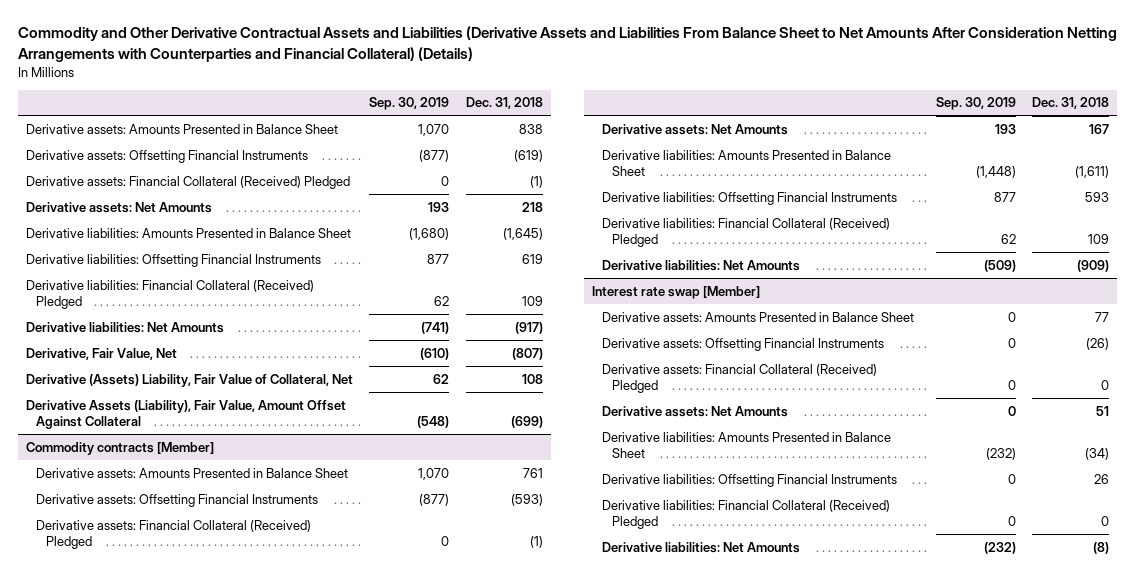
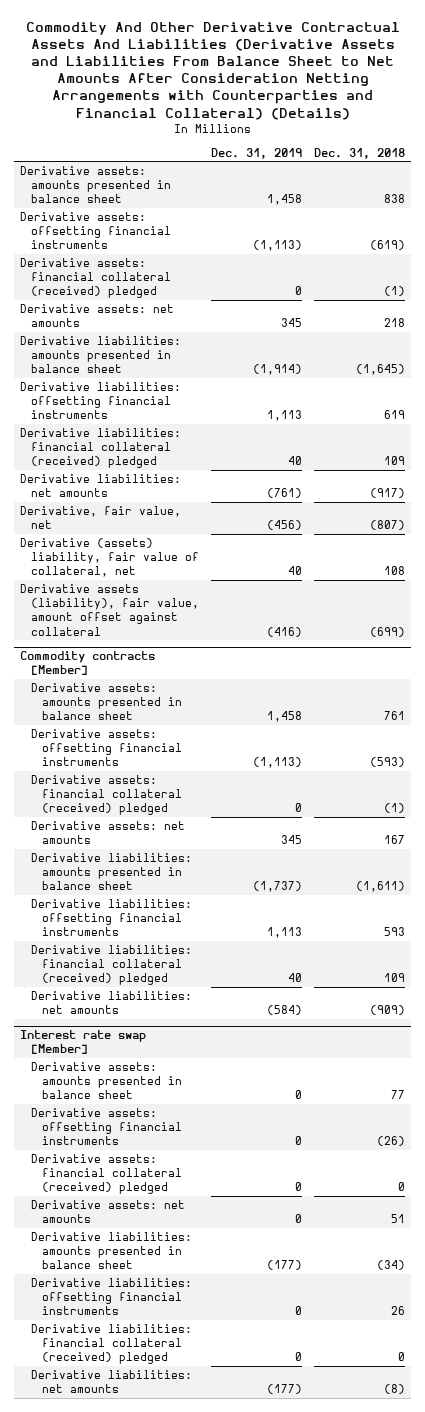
[17,26,1117,62] Commodity and Other Derivative Contractual Assets and Liabilities (Derivative Assets and Liabilities From Balance Sheet to Net Amounts After Consideration Netting Arrangements with Counterparties and Financial Collateral) (Details) -> [25,21,400,120] Commodity And Other Derivative Contractual Assets And Liabilities (Derivative Assets and Liabilities From Balance Sheet to Net Amounts After Consideration Netting Arrangements with Counterparties and Financial Collateral) (Details)
[369,97,450,111] Sep. 30, 2019 -> none
none -> [211,147,303,159] Dec. 31, 2019
[25,123,338,134] Derivative assets: Amounts Presented in Balance Sheet -> [20,165,172,204] Derivative assets: amounts presented in balance sheet
[25,149,308,163] Derivative assets: Offsetting Financial Instruments -> [20,211,172,250] Derivative assets: offsetting financial instruments
[25,175,350,189] Derivative assets: Financial Collateral (Received) Pledged -> [20,257,172,299] Derivative assets: financial collateral (received) pledged
[25,201,212,213] Derivative assets: Net Amounts -> [20,303,175,328] Derivative assets: net amounts
[25,227,351,238] Derivative liabilities: Amounts Presented in Balance Sheet -> [20,335,182,374] Derivative liabilities: amounts presented in balance sheet
[25,253,321,267] Derivative liabilities: Offsetting Financial Instruments -> [20,381,182,420] Derivative liabilities: offsetting financial instruments
[25,279,314,309] Derivative liabilities: Financial Collateral (Received) Pledged -> [20,427,182,469] Derivative liabilities: financial collateral (received) pledged
[25,321,224,333] Derivative liabilities: Net Amounts -> [20,473,182,498] Derivative liabilities: net amounts
[25,347,177,360] Derivative, Fair Value, Net -> [20,505,182,530] Derivative, fair value, net
[25,373,353,387] Derivative (Assets) Liability, Fair Value of Collateral, Net -> [20,537,200,578] Derivative (assets) liability, fair value of collateral, net
[25,399,346,429] Derivative Assets (Liability), Fair Value, Amount Offset Against Collateral -> [20,583,200,636] Derivative assets (liability), fair value, amount offset against collateral
[35,467,348,478] Derivative assets: Amounts Presented in Balance Sheet -> [31,682,182,721] Derivative assets: amounts presented in balance sheet
[35,493,318,507] Derivative assets: Offsetting Financial Instruments -> [31,728,182,767] Derivative assets: offsetting financial instruments
[35,519,311,549] Derivative assets: Financial Collateral (Received) Pledged -> [31,774,182,816] Derivative assets: financial collateral (received) pledged
[602,123,789,135] Derivative assets: Net Amounts -> [31,820,186,845] Derivative assets: net amounts
[602,149,892,176] Derivative liabilities: Amounts Presented in Balance Sheet -> [31,852,193,891] Derivative liabilities: amounts presented in balance sheet
[602,191,898,205] Derivative liabilities: Offsetting Financial Instruments -> [31,898,193,937] Derivative liabilities: offsetting financial instruments
[602,217,891,247] Derivative liabilities: Financial Collateral (Received) Pledged -> [31,944,193,986] Derivative liabilities: financial collateral (received) pledged
[602,259,801,271] Derivative liabilities: Net Amounts -> [31,990,193,1015] Derivative liabilities: net amounts
[602,311,915,322] Derivative assets: Amounts Presented in Balance Sheet -> [31,1061,182,1100] Derivative assets: amounts presented in balance sheet
[602,337,885,351] Derivative assets: Offsetting Financial Instruments -> [31,1107,182,1146] Derivative assets: offsetting financial instruments
[602,363,878,393] Derivative assets: Financial Collateral (Received) Pledged -> [31,1153,182,1195] Derivative assets: financial collateral (received) pledged
[602,405,789,417] Derivative assets: Net Amounts -> [31,1199,186,1224] Derivative assets: net amounts
[602,431,892,458] Derivative liabilities: Amounts Presented in Balance Sheet -> [31,1231,193,1270] Derivative liabilities: amounts presented in balance sheet
[602,473,898,487] Derivative liabilities: Offsetting Financial Instruments -> [31,1277,193,1316] Derivative liabilities: offsetting financial instruments
[602,499,891,529] Derivative liabilities: Financial Collateral (Received) Pledged -> [31,1323,193,1365] Derivative liabilities: financial collateral (received) pledged
[602,541,801,553] Derivative liabilities: Net Amounts -> [31,1369,193,1394] Derivative liabilities: net amounts

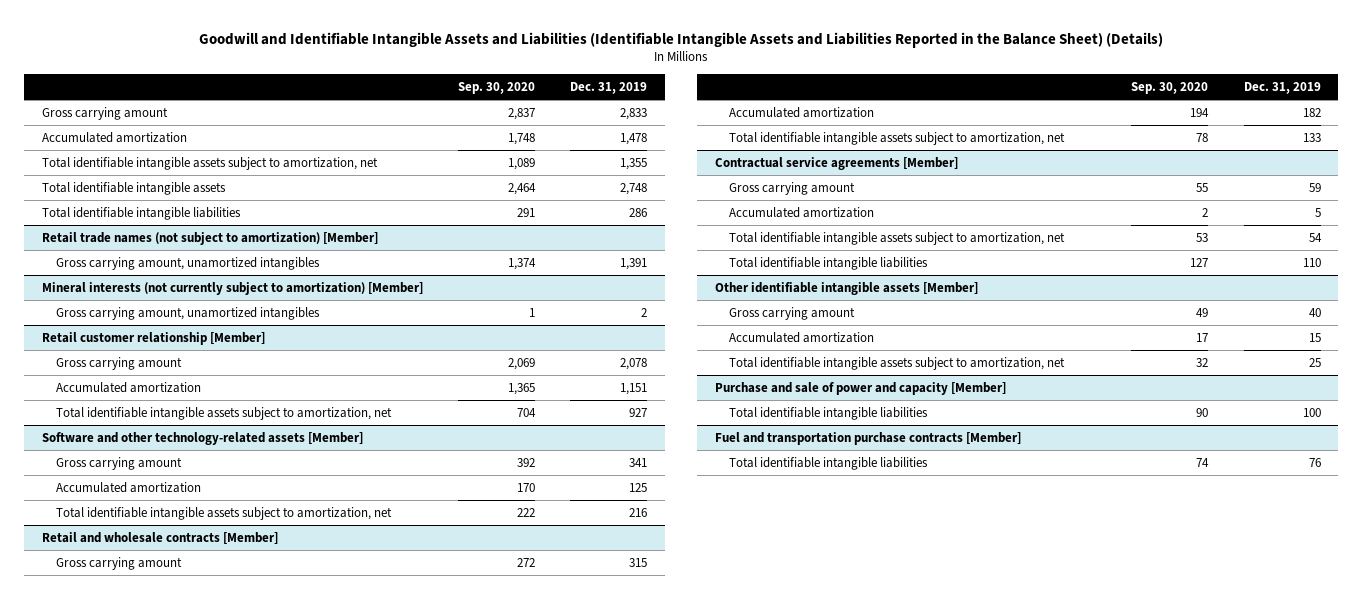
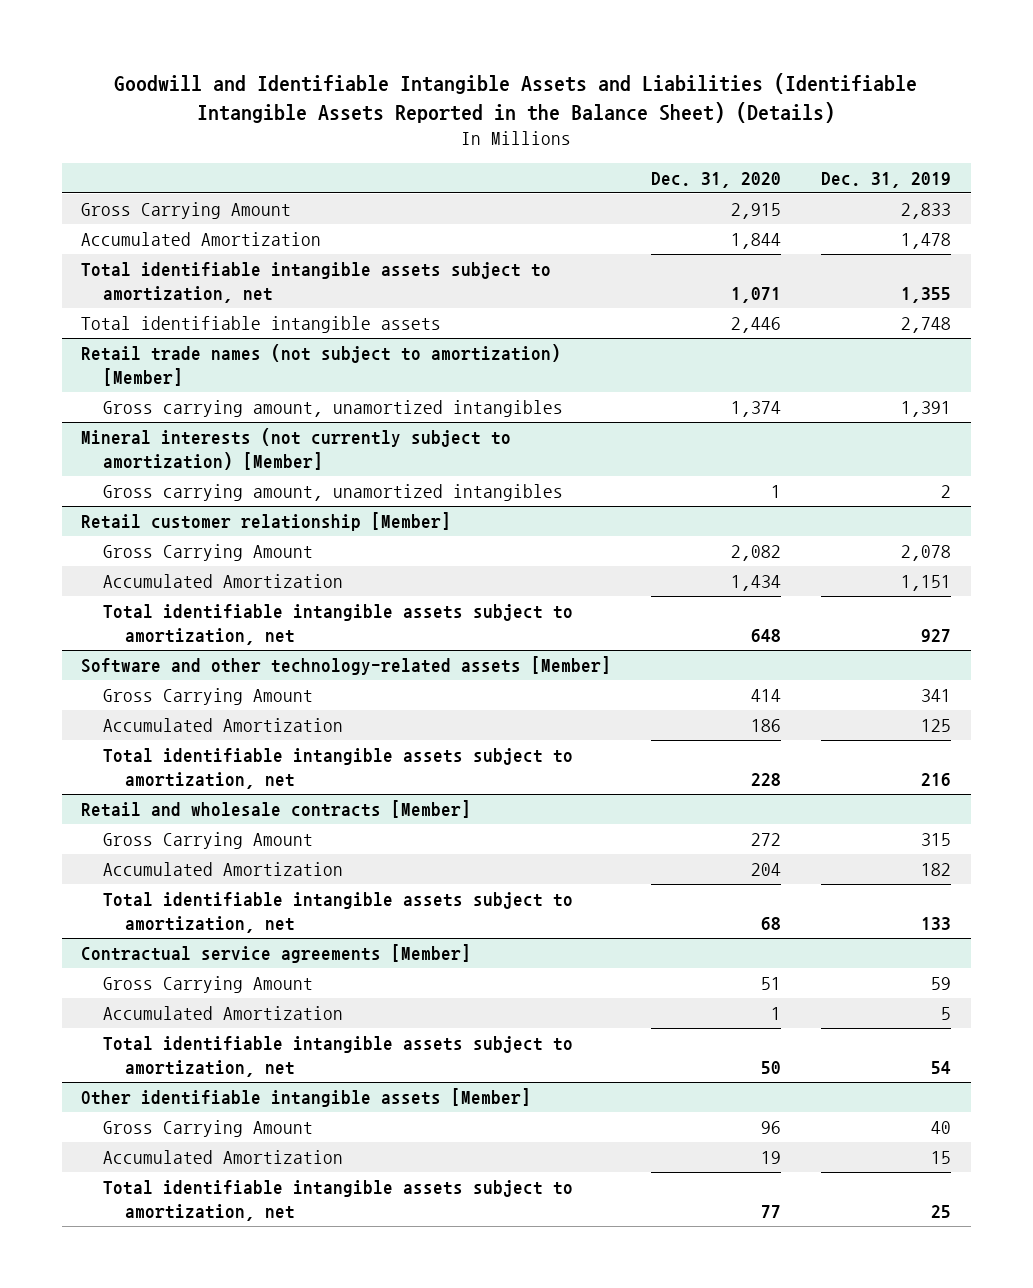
[199,31,1164,48] Goodwill and Identifiable Intangible Assets and Liabilities (Identifiable Intangible Assets and Liabilities Reported in the Balance Sheet) (Details) -> [114,73,918,124] Goodwill and Identifiable Intangible Assets and Liabilities (Identifiable Intangible Assets Reported in the Balance Sheet) (Details)
[458,81,536,94] Sep. 30, 2020 -> none
none -> [651,171,782,188] Dec. 31, 2020
[41,106,168,120] Gross carrying amount -> [81,202,292,220] Gross Carrying Amount
[41,131,187,143] Accumulated amortization -> [81,232,322,247] Accumulated Amortization
[41,206,241,220] Total identifiable intangible liabilities -> none
[56,356,183,370] Gross carrying amount -> [103,544,314,562] Gross Carrying Amount
[56,381,202,393] Accumulated amortization -> [103,574,344,589] Accumulated Amortization
[56,456,183,470] Gross carrying amount -> [103,688,314,706] Gross Carrying Amount
[56,481,202,493] Accumulated amortization -> [103,718,344,733] Accumulated Amortization
[56,556,183,570] Gross carrying amount -> [103,832,314,850] Gross Carrying Amount
[729,106,875,118] Accumulated amortization -> [103,862,344,877] Accumulated Amortization
[729,181,856,195] Gross carrying amount -> [103,976,314,994] Gross Carrying Amount
[729,206,875,218] Accumulated amortization -> [103,1006,344,1021] Accumulated Amortization
[729,256,929,270] Total identifiable intangible liabilities -> none
[729,306,856,320] Gross carrying amount -> [103,1120,314,1138] Gross Carrying Amount
[729,331,875,343] Accumulated amortization -> [103,1150,344,1165] Accumulated Amortization
[714,381,1006,395] Purchase and sale of power and capacity [Member] -> none
[729,406,929,420] Total identifiable intangible liabilities -> none
[714,431,1021,445] Fuel and transportation purchase contracts [Member] -> none
[729,456,929,470] Total identifiable intangible liabilities -> none

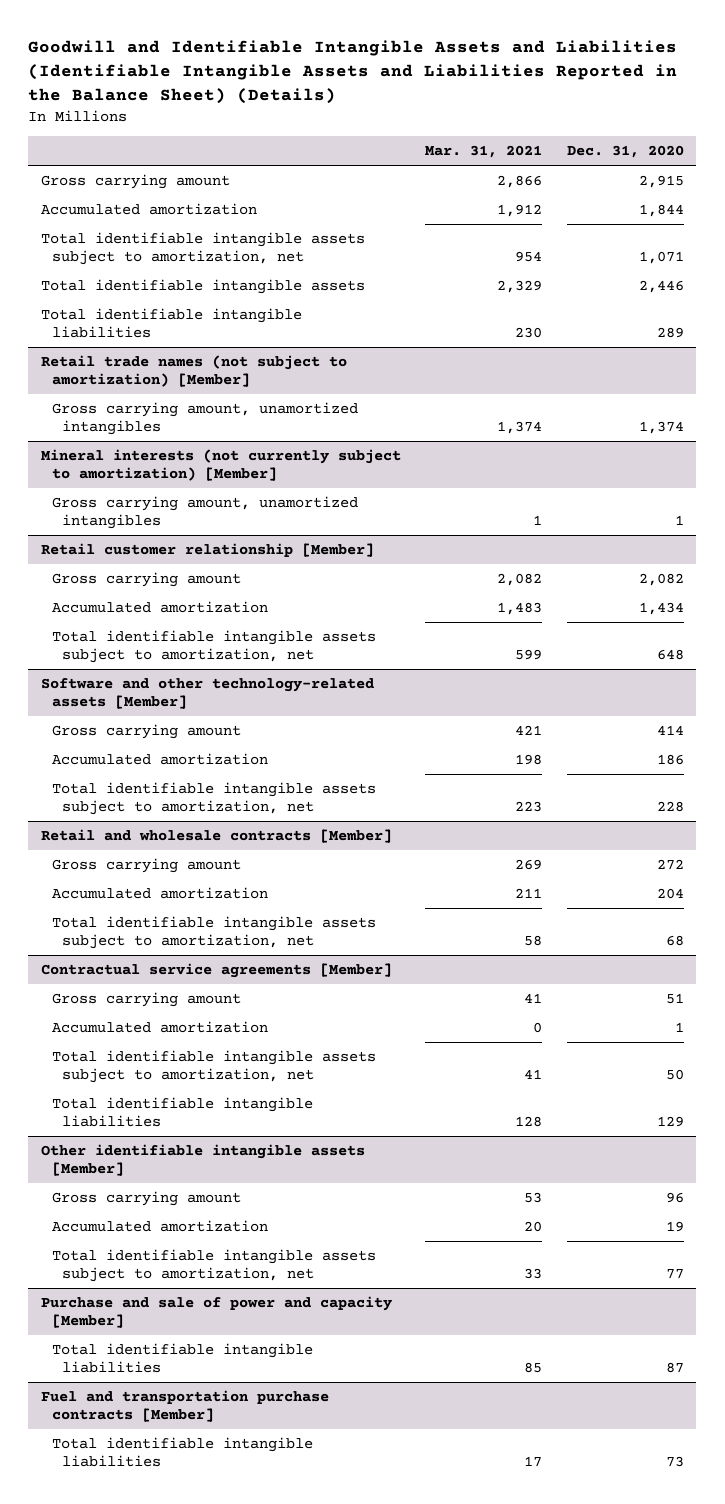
[114,73,918,124] Goodwill and Identifiable Intangible Assets and Liabilities (Identifiable Intangible Assets Reported in the Balance Sheet) (Details) -> [28,40,678,105] Goodwill and Identifiable Intangible Assets and Liabilities (Identifiable Intangible Assets and Liabilities Reported in the Balance Sheet) (Details)
[821,171,952,188] Dec. 31, 2019 -> none
none -> [425,145,543,159] Mar. 31, 2021
[81,202,292,220] Gross Carrying Amount -> [40,173,230,189] Gross carrying amount
[81,232,322,247] Accumulated Amortization -> [40,202,257,215] Accumulated amortization
none -> [40,307,302,339] Total identifiable intangible liabilities
[103,544,314,562] Gross Carrying Amount -> [51,571,241,587] Gross carrying amount
[103,574,344,589] Accumulated Amortization -> [51,600,268,613] Accumulated amortization
[103,688,314,706] Gross Carrying Amount -> [51,723,241,739] Gross carrying amount
[103,718,344,733] Accumulated Amortization -> [51,752,268,765] Accumulated amortization
[103,832,314,850] Gross Carrying Amount -> [51,857,241,873] Gross carrying amount
[103,862,344,877] Accumulated Amortization -> [51,886,268,899] Accumulated amortization
[103,976,314,994] Gross Carrying Amount -> [51,991,241,1007] Gross carrying amount
[103,1006,344,1021] Accumulated Amortization -> [51,1020,268,1033] Accumulated amortization
none -> [51,1096,313,1128] Total identifiable intangible liabilities
[103,1120,314,1138] Gross Carrying Amount -> [51,1190,241,1206] Gross carrying amount
[103,1150,344,1165] Accumulated Amortization -> [51,1219,268,1232] Accumulated amortization
none -> [40,1295,392,1329] Purchase and sale of power and capacity [Member]
none -> [51,1342,313,1374] Total identifiable intangible liabilities
none -> [40,1389,329,1423] Fuel and transportation purchase contracts [Member]
none -> [51,1436,313,1468] Total identifiable intangible liabilities

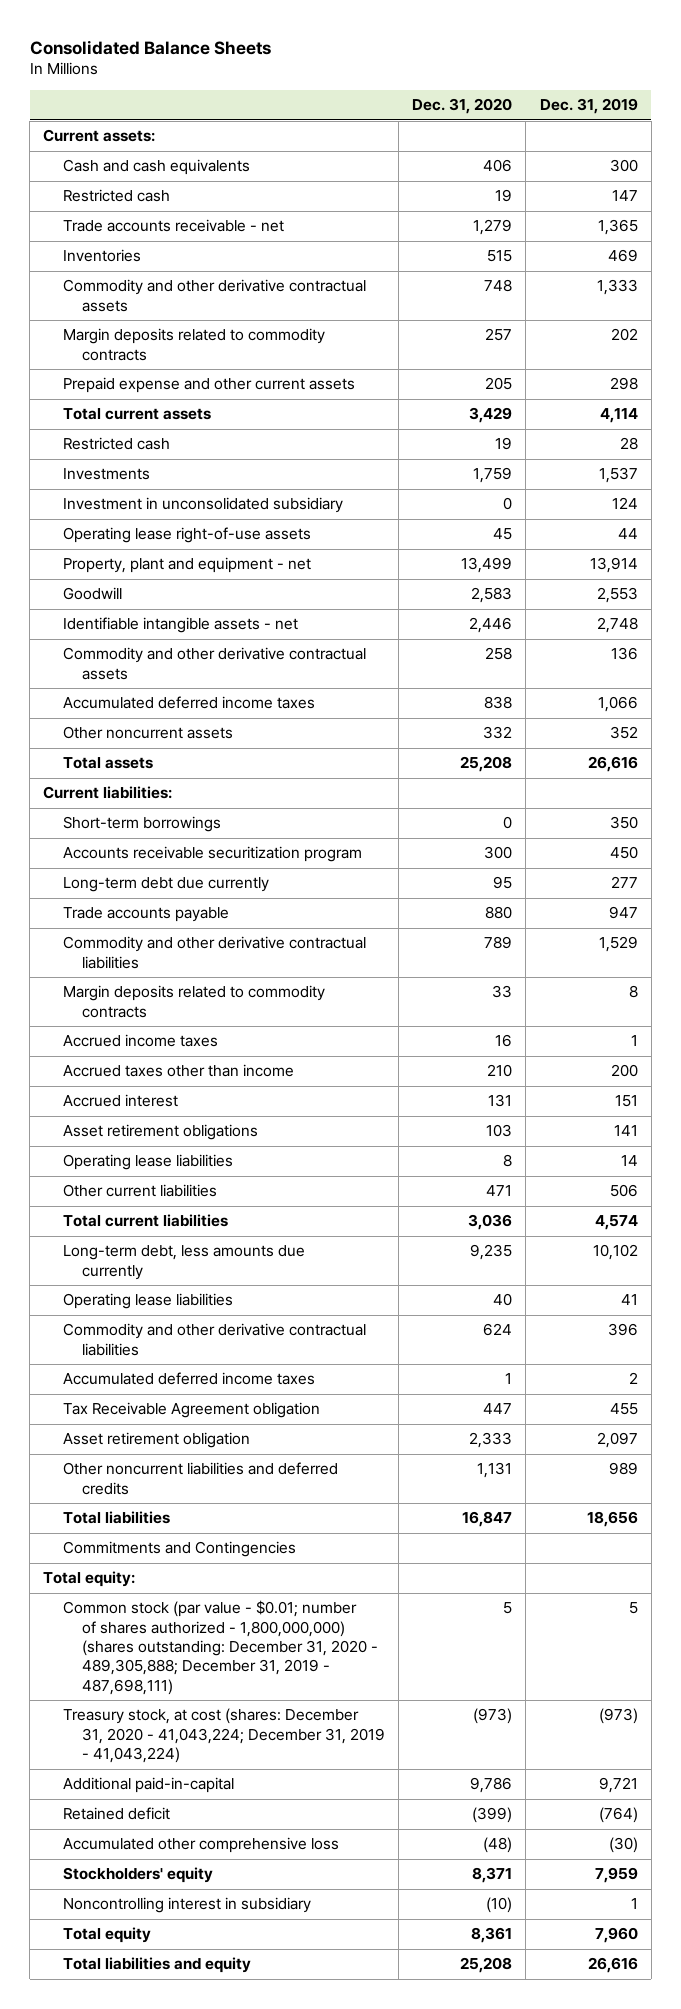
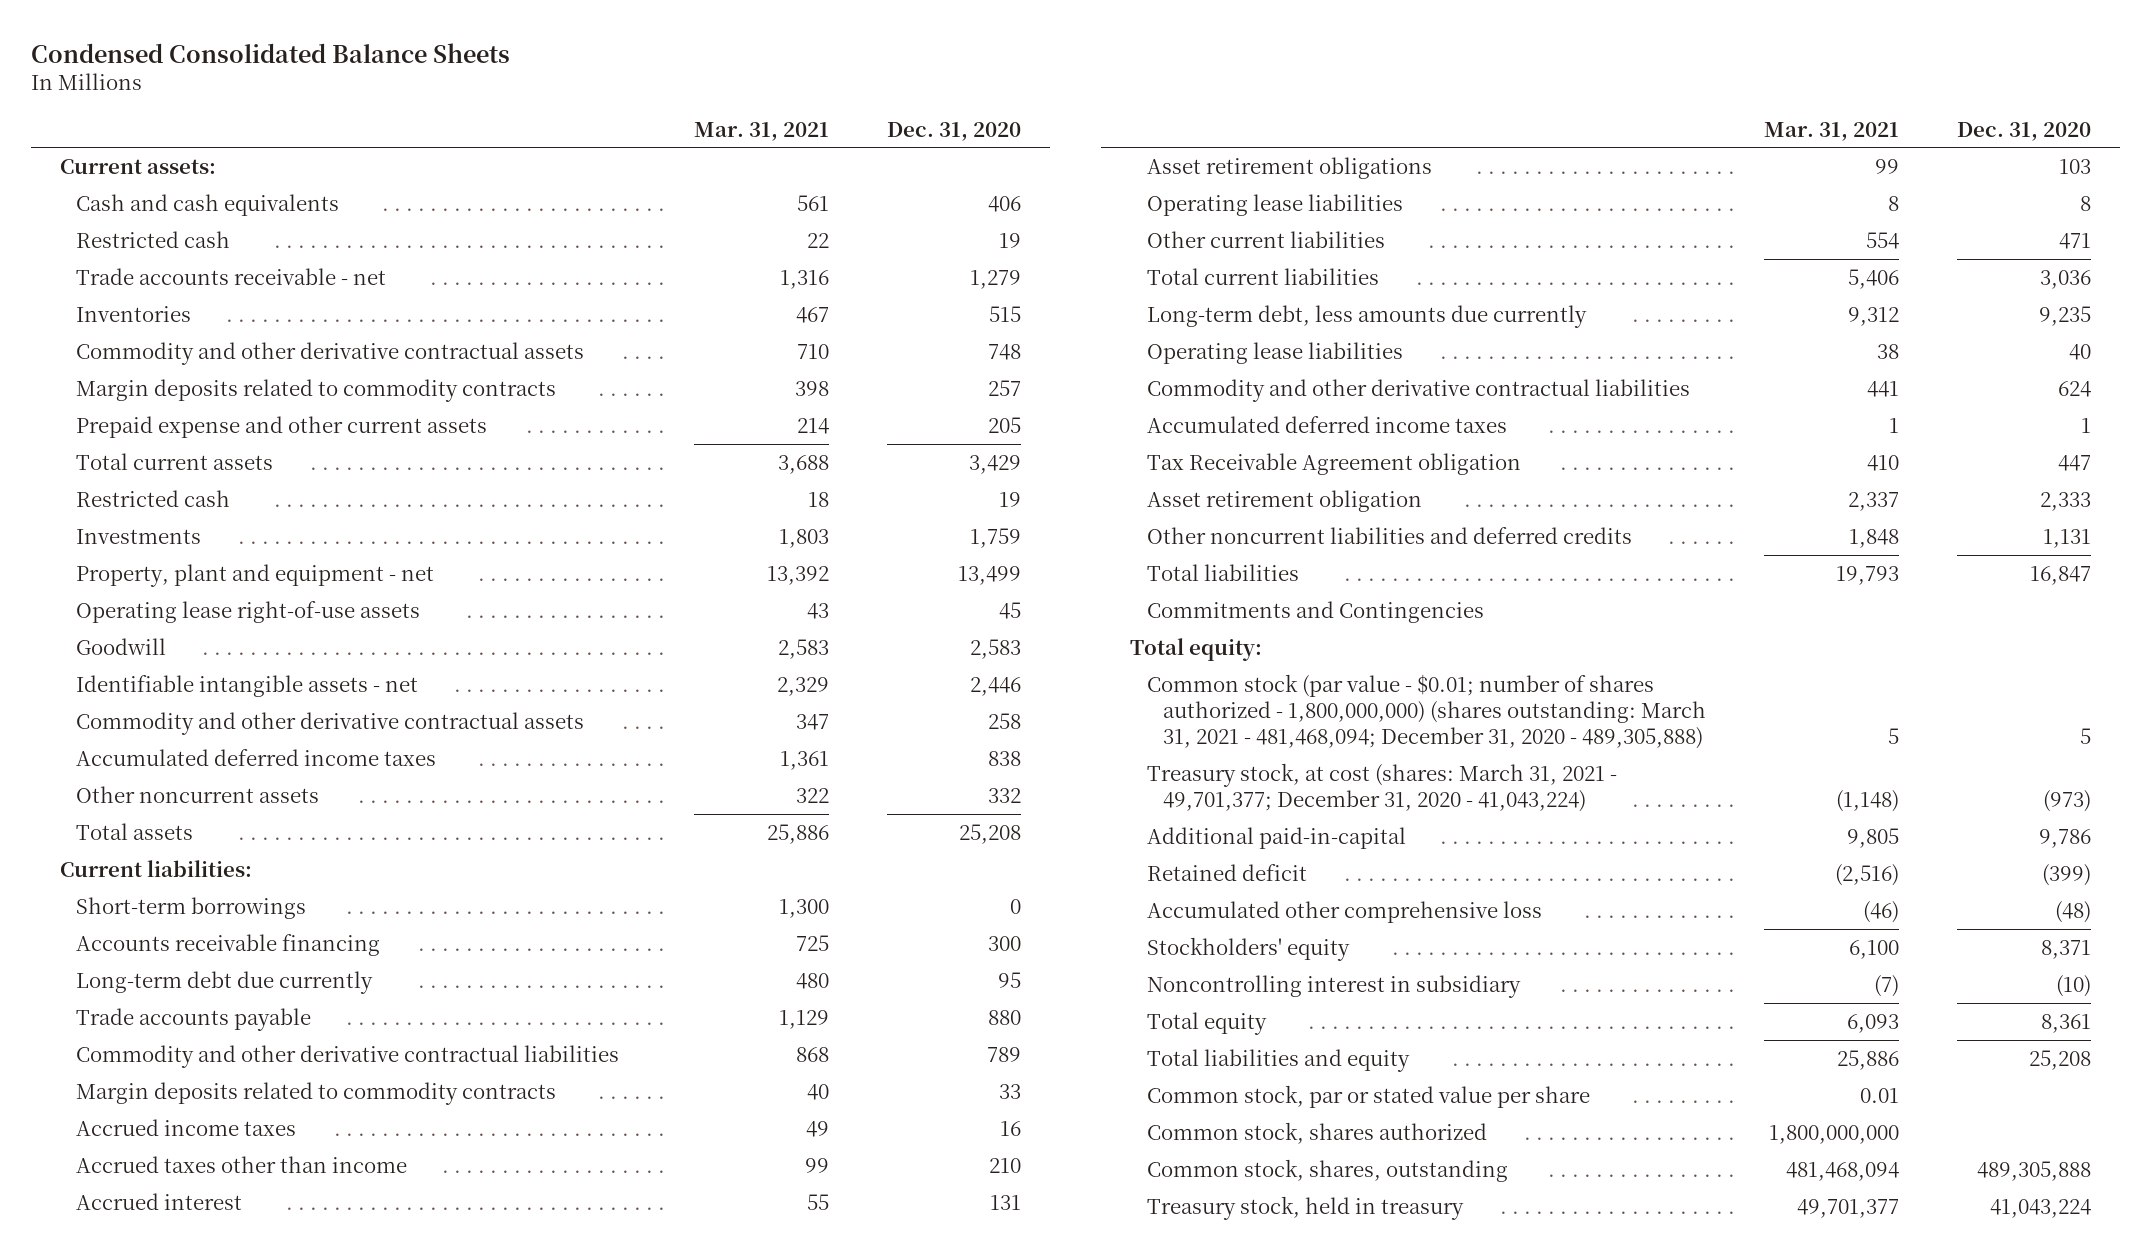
[29,39,271,55] Consolidated Balance Sheets -> [30,42,510,63] Condensed Consolidated Balance Sheets
[539,98,638,115] Dec. 31, 2019 -> none
none -> [693,121,829,141] Mar. 31, 2021
[62,497,343,514] Investment in unconsolidated subsidiary -> none
[62,527,311,544] Operating lease right-of-use assets -> [76,600,421,623] Operating lease right-of-use assets
[62,846,362,863] Accounts receivable securitization program -> [76,933,381,956] Accounts receivable financing
[62,1600,378,1695] Common stock (par value - $0.01; number of shares authorized - 1,800,000,000) (shares outstanding: December 31, 2020 - 489,305,888; December 31, 2019 - 487,698,111) -> [1146,673,1707,750] Common stock (par value - $0.01; number of shares authorized - 1,800,000,000) (shares outstanding: March 31, 2021 - 481,468,094; December 31, 2020 - 489,305,888)
[62,1708,385,1764] Treasury stock, at cost (shares: December 31, 2020 - 41,043,224; December 31, 2019 - 41,043,224) -> [1146,762,1617,813] Treasury stock, at cost (shares: March 31, 2021 - 49,701,377; December 31, 2020 - 41,043,224)
none -> [1146,1084,1590,1108] Common stock, par or stated value per share
none -> [1146,1121,1487,1144] Common stock, shares authorized
none -> [1146,1158,1508,1182] Common stock, shares, outstanding
none -> [1146,1195,1464,1220] Treasury stock, held in treasury

